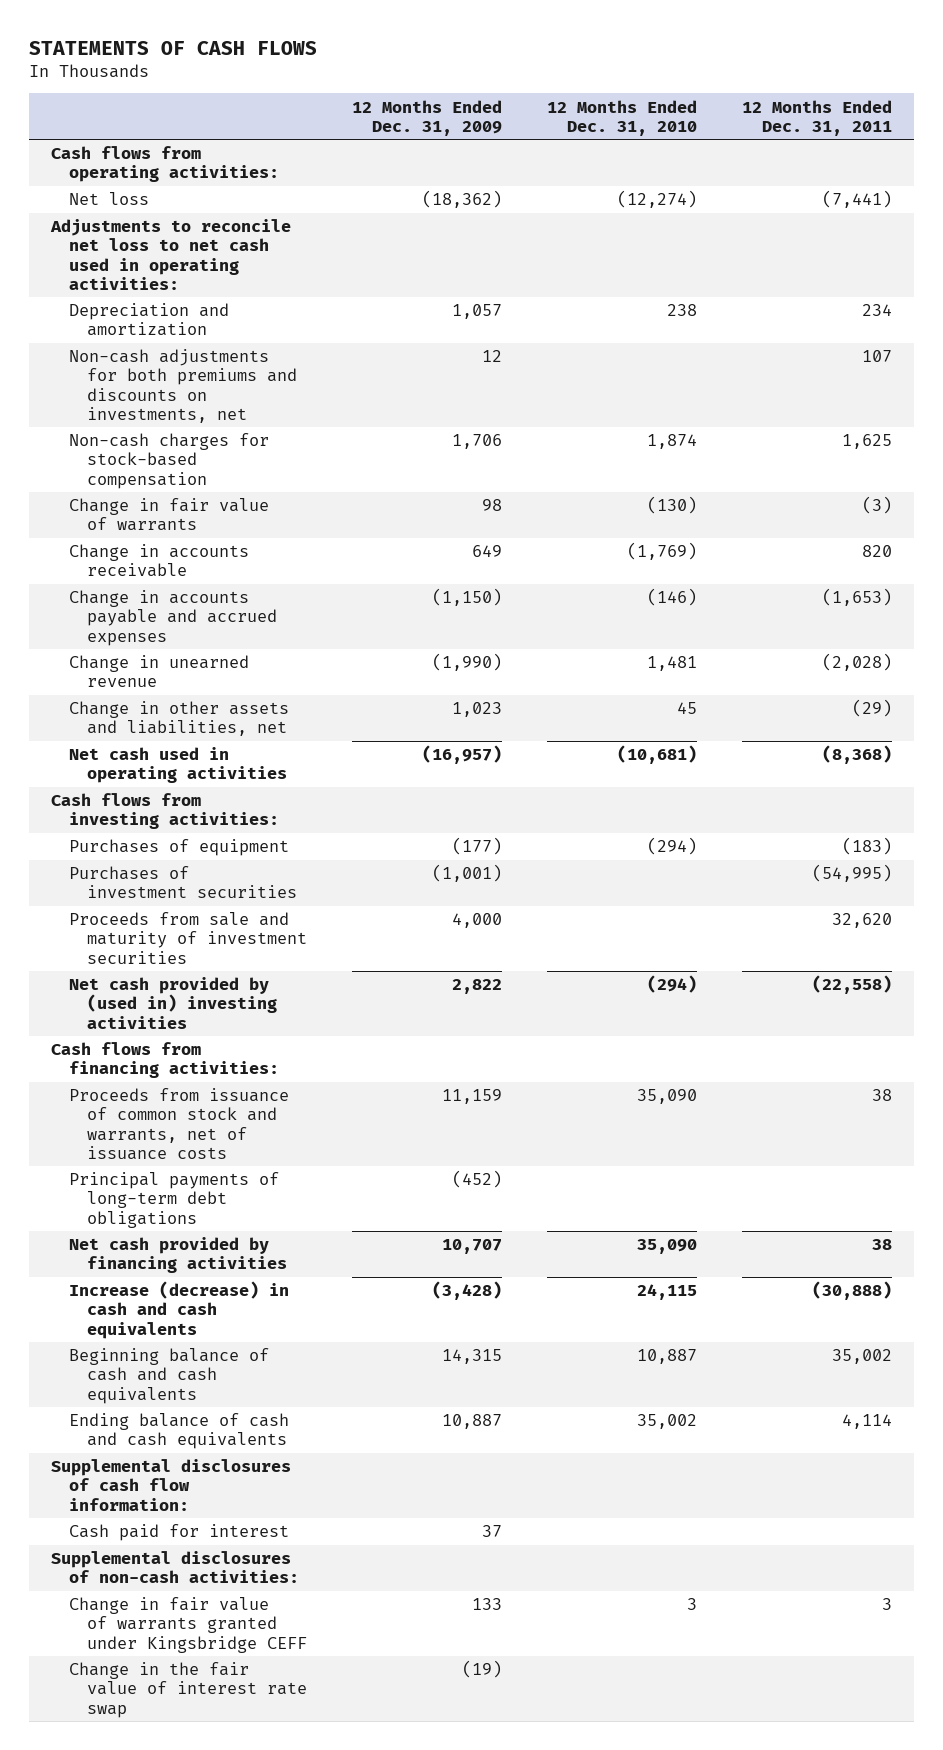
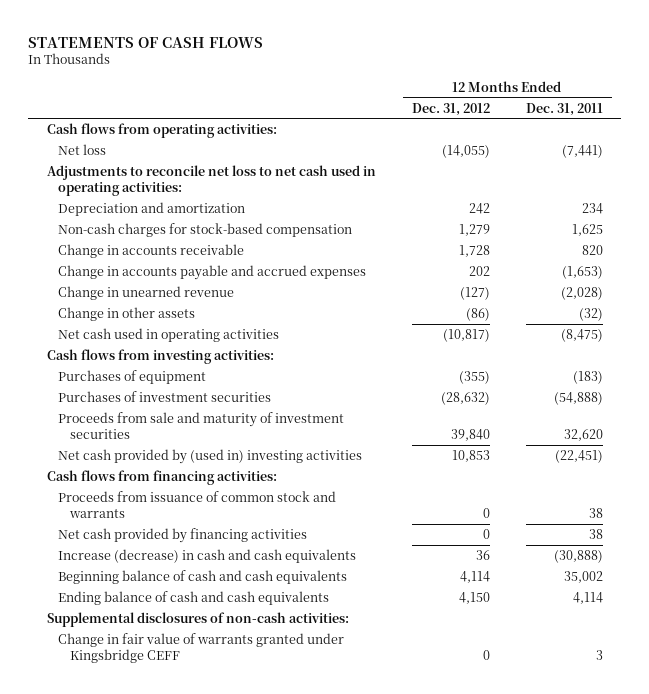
[351,99,502,136] 12 Months Ended Dec. 31, 2009 -> none
[546,99,697,136] 12 Months Ended Dec. 31, 2010 -> none
none -> [411,102,490,116] Dec. 31, 2012
[68,349,297,423] Non-cash adjustments for both premiums and discounts on investments, net -> none
[68,498,269,532] Change in fair value of warrants -> none
[68,701,289,737] Change in other assets and liabilities, net -> [58,306,196,321] Change in other assets
[851,699,892,718] (29) -> [578,307,603,321] (32)
[821,745,892,765] (8,368) -> [560,328,603,342] (8,475)
[811,864,892,883] (54,995) -> [553,391,603,405] (54,888)
[811,975,892,995] (22,558) -> [554,449,603,463] (22,451)
[68,1172,279,1228] Principal payments of long-term debt obligations -> none
[68,1088,289,1160] Proceeds from issuance of common stock and warrants, net of issuance costs -> [58,490,337,518] Proceeds from issuance of common stock and warrants
[51,1459,292,1511] Supplemental disclosures of cash flow information: -> none
[68,1524,289,1542] Cash paid for interest -> none
[68,1662,307,1718] Change in the fair value of interest rate swap -> none

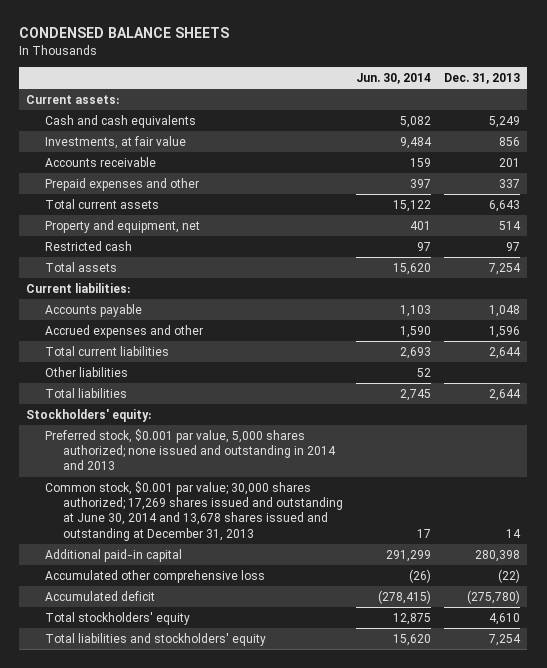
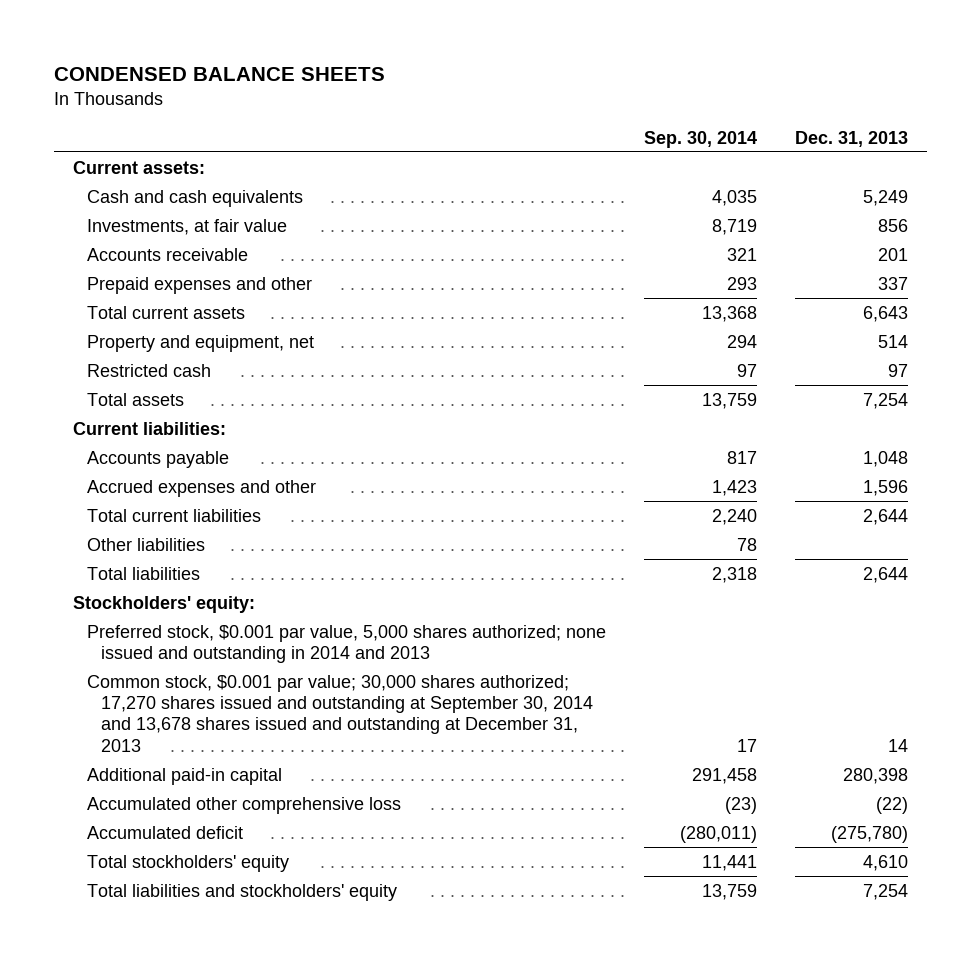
[356,73,432,85] Jun. 30, 2014 -> none
none -> [643,130,757,148] Sep. 30, 2014
[44,480,344,541] Common stock, $0.001 par value; 30,000 shares authorized; 17,269 shares issued and outstanding at June 30, 2014 and 13,678 shares issued and outstanding at December 31, 2013 -> [86,674,594,752] Common stock, $0.001 par value; 30,000 shares authorized; 17,270 shares issued and outstanding at September 30, 2014 and 13,678 shares issued and outstanding at December 31, 2013

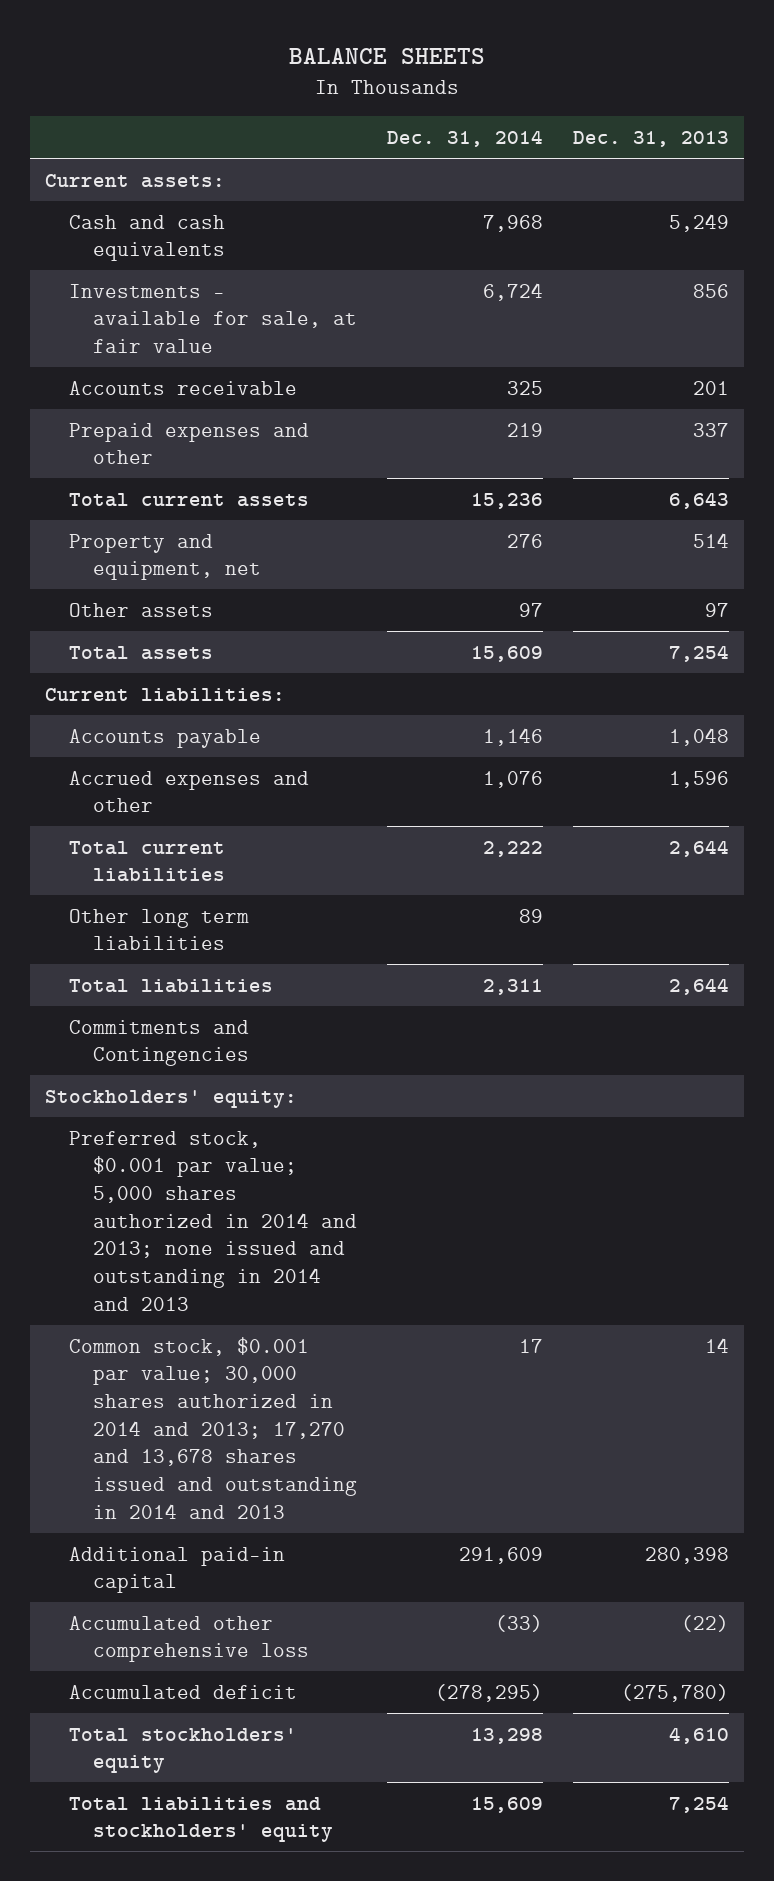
[53,67,385,82] CONDENSED BALANCE SHEETS -> [288,48,485,65] BALANCE SHEETS
[643,130,757,148] Sep. 30, 2014 -> none
none -> [387,130,544,148] Dec. 31, 2014
[86,218,287,235] Investments, at fair value -> [68,283,358,353] Investments - available for sale, at fair value
[86,363,211,377] Restricted cash -> none
none -> [68,602,213,617] Other assets
[86,537,205,551] Other liabilities -> [68,908,249,951] Other long term liabilities
none -> [68,1019,250,1067] Commitments and Contingencies
[86,624,606,663] Preferred stock, $0.001 par value, 5,000 shares authorized; none issued and outstanding in 2014 and 2013 -> [68,1130,358,1311] Preferred stock, $0.001 par value; 5,000 shares authorized in 2014 and 2013; none issued and outstanding in 2014 and 2013
[86,674,594,752] Common stock, $0.001 par value; 30,000 shares authorized; 17,270 shares issued and outstanding at September 30, 2014 and 13,678 shares issued and outstanding at December 31, 2013 -> [68,1336,358,1519] Common stock, $0.001 par value; 30,000 shares authorized in 2014 and 2013; 17,270 and 13,678 shares issued and outstanding in 2014 and 2013

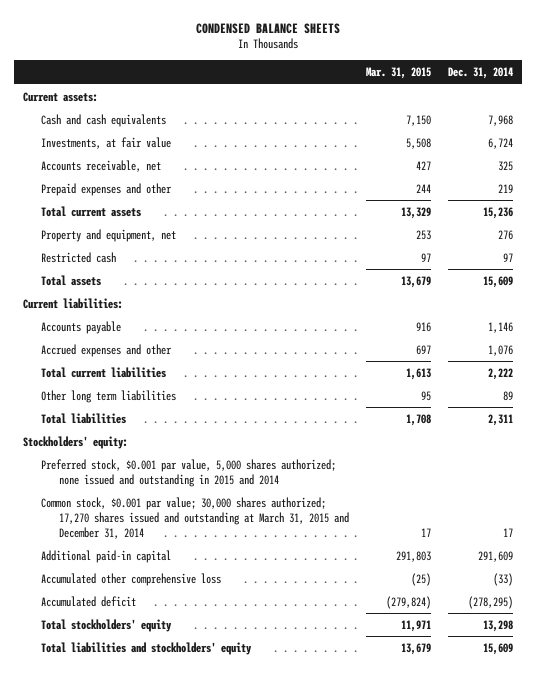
[288,48,485,65] BALANCE SHEETS -> [196,22,341,34] CONDENSED BALANCE SHEETS
[573,131,730,148] Dec. 31, 2013 -> none
none -> [366,67,432,80] Mar. 31, 2015
[68,283,358,353] Investments - available for sale, at fair value -> [40,136,171,149] Investments, at fair value
[68,380,297,395] Accounts receivable -> [40,159,161,172] Accounts receivable, net
[68,602,213,617] Other assets -> none
none -> [40,251,116,263] Restricted cash
[68,1019,250,1067] Commitments and Contingencies -> none
[68,1130,358,1311] Preferred stock, $0.001 par value; 5,000 shares authorized in 2014 and 2013; none issued and outstanding in 2014 and 2013 -> [40,458,336,487] Preferred stock, $0.001 par value, 5,000 shares authorized; none issued and outstanding in 2015 and 2014
[68,1336,358,1519] Common stock, $0.001 par value; 30,000 shares authorized in 2014 and 2013; 17,270 and 13,678 shares issued and outstanding in 2014 and 2013 -> [40,496,349,539] Common stock, $0.001 par value; 30,000 shares authorized; 17,270 shares issued and outstanding at March 31, 2015 and December 31, 2014

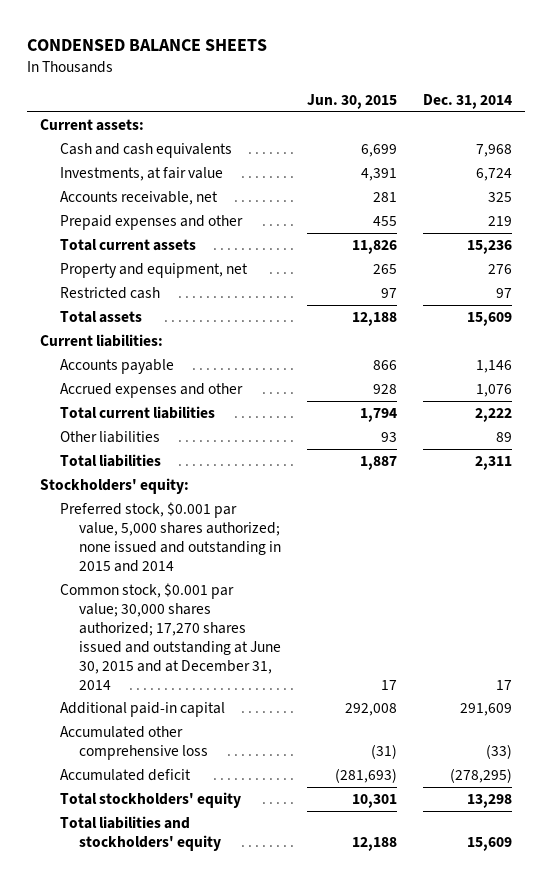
[366,67,432,80] Mar. 31, 2015 -> none
none -> [306,93,397,109] Jun. 30, 2015
[40,389,176,403] Other long term liabilities -> [59,431,160,444] Other liabilities
[40,496,349,539] Common stock, $0.001 par value; 30,000 shares authorized; 17,270 shares issued and outstanding at March 31, 2015 and December 31, 2014 -> [59,583,282,690] Common stock, $0.001 par value; 30,000 shares authorized; 17,270 shares issued and outstanding at June 30, 2015 and at December 31, 2014

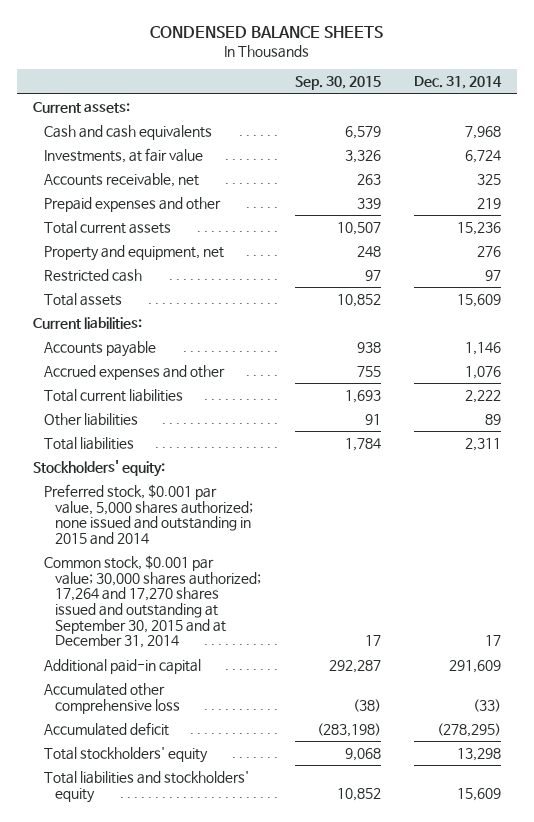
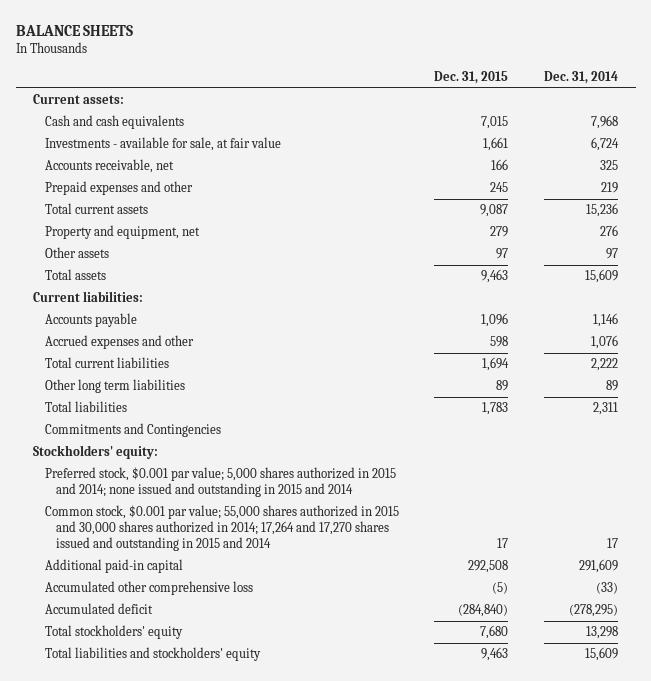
[150,25,384,38] CONDENSED BALANCE SHEETS -> [15,24,133,36] BALANCE SHEETS
[294,76,381,91] Sep. 30, 2015 -> none
none -> [434,71,509,85] Dec. 31, 2015
[44,147,204,163] Investments, at fair value -> [44,137,281,152] Investments - available for sale, at fair value
[44,268,143,282] Restricted cash -> none
none -> [44,247,109,259] Other assets
[44,412,139,426] Other liabilities -> [44,379,185,394] Other long term liabilities
none -> [44,423,221,438] Commitments and Contingencies
[44,483,254,546] Preferred stock, $0.001 par value, 5,000 shares authorized; none issued and outstanding in 2015 and 2014 -> [44,467,396,498] Preferred stock, $0.001 par value; 5,000 shares authorized in 2015 and 2014; none issued and outstanding in 2015 and 2014
[44,554,262,649] Common stock, $0.001 par value; 30,000 shares authorized; 17,264 and 17,270 shares issued and outstanding at September 30, 2015 and at December 31, 2014 -> [44,505,399,552] Common stock, $0.001 par value; 55,000 shares authorized in 2015 and 30,000 shares authorized in 2014; 17,264 and 17,270 shares issued and outstanding in 2015 and 2014

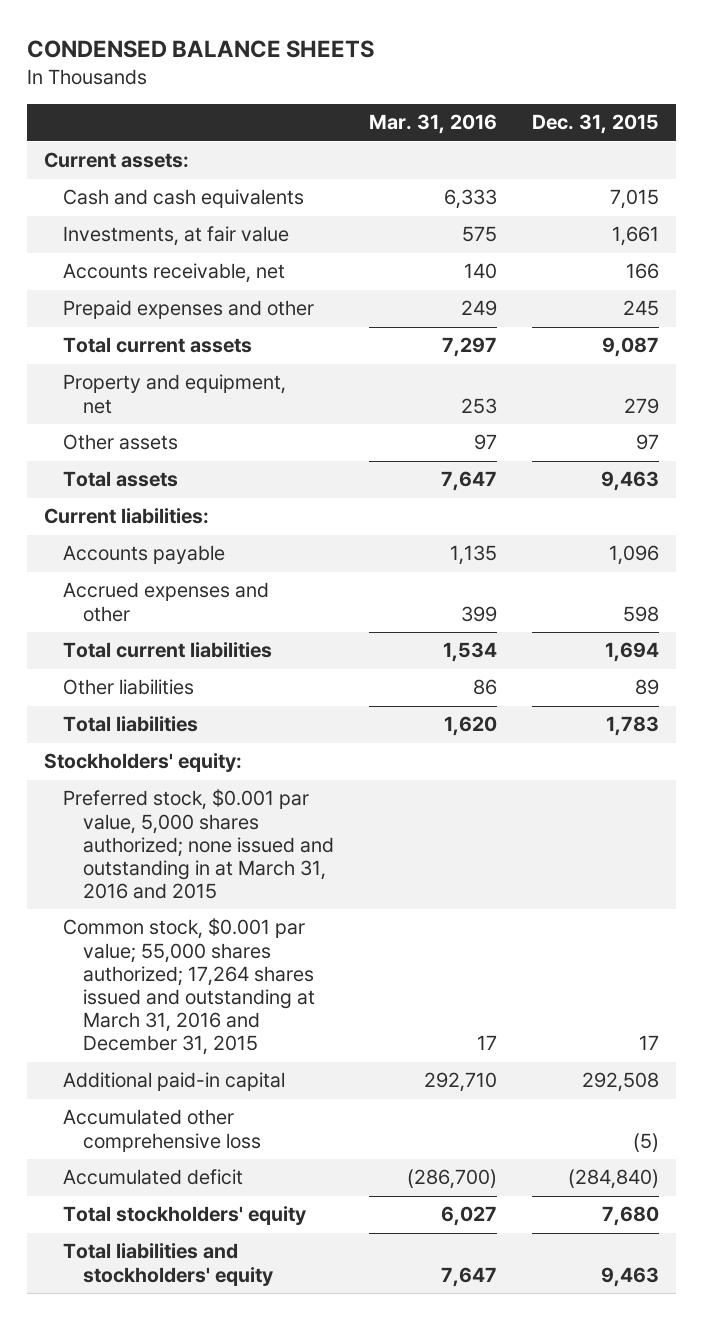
[15,24,133,36] BALANCE SHEETS -> [26,40,374,59] CONDENSED BALANCE SHEETS
[543,71,618,85] Dec. 31, 2014 -> none
none -> [368,114,497,135] Mar. 31, 2016
[44,137,281,152] Investments - available for sale, at fair value -> [63,226,290,247] Investments, at fair value
[44,379,185,394] Other long term liabilities -> [63,679,195,696] Other liabilities
[44,423,221,438] Commitments and Contingencies -> none
[44,467,396,498] Preferred stock, $0.001 par value; 5,000 shares authorized in 2015 and 2014; none issued and outstanding in 2015 and 2014 -> [63,789,334,900] Preferred stock, $0.001 par value, 5,000 shares authorized; none issued and outstanding in at March 31, 2016 and 2015
[44,505,399,552] Common stock, $0.001 par value; 55,000 shares authorized in 2015 and 30,000 shares authorized in 2014; 17,264 and 17,270 shares issued and outstanding in 2015 and 2014 -> [63,918,315,1056] Common stock, $0.001 par value; 55,000 shares authorized; 17,264 shares issued and outstanding at March 31, 2016 and December 31, 2015

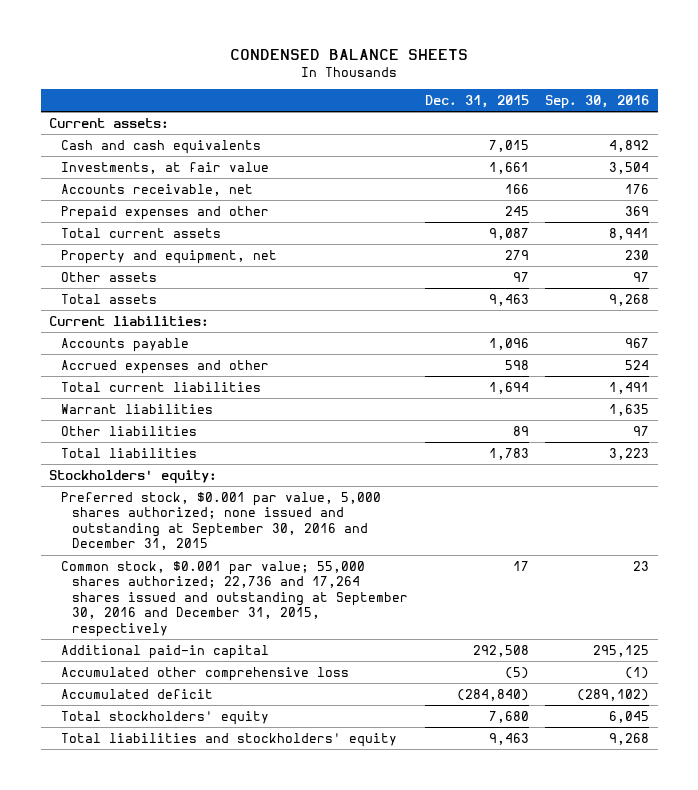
[368,114,497,135] Mar. 31, 2016 -> none
none -> [545,94,650,109] Sep. 30, 2016
none -> [60,403,213,414] Warrant liabilities
[63,789,334,900] Preferred stock, $0.001 par value, 5,000 shares authorized; none issued and outstanding in at March 31, 2016 and 2015 -> [60,491,381,551] Preferred stock, $0.001 par value, 5,000 shares authorized; none issued and outstanding at September 30, 2016 and December 31, 2015
[63,918,315,1056] Common stock, $0.001 par value; 55,000 shares authorized; 17,264 shares issued and outstanding at March 31, 2016 and December 31, 2015 -> [60,560,409,637] Common stock, $0.001 par value; 55,000 shares authorized; 22,736 and 17,264 shares issued and outstanding at September 30, 2016 and December 31, 2015, respectively

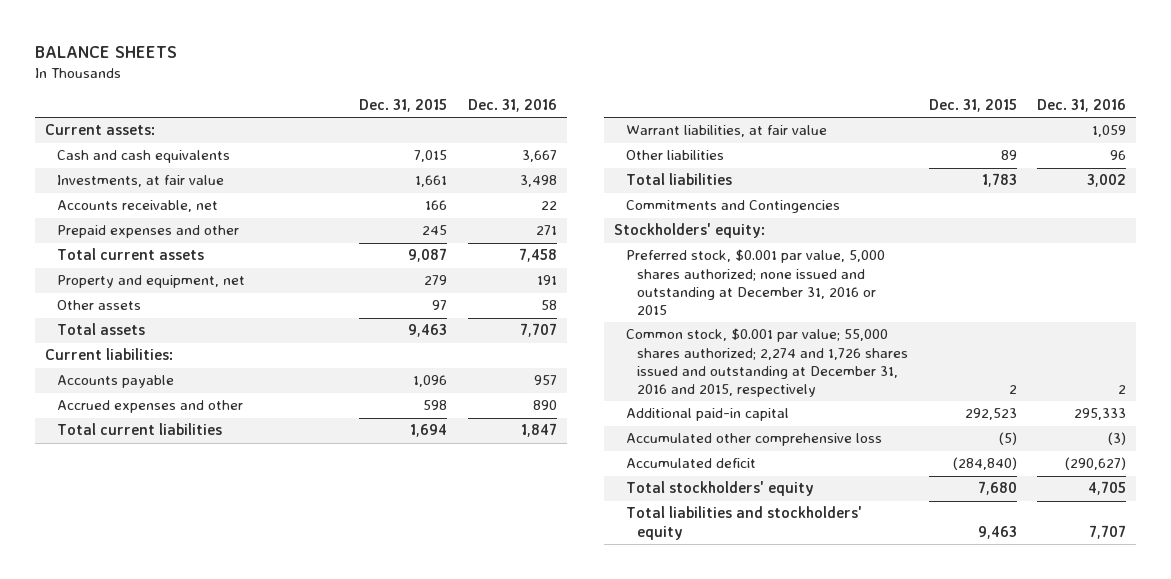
[230,48,469,60] CONDENSED BALANCE SHEETS -> [34,45,177,58] BALANCE SHEETS
[545,94,650,109] Sep. 30, 2016 -> none
none -> [467,99,557,113] Dec. 31, 2016
[60,403,213,414] Warrant liabilities -> [625,125,827,138] Warrant liabilities, at fair value
none -> [625,200,840,214] Commitments and Contingencies
[60,491,381,551] Preferred stock, $0.001 par value, 5,000 shares authorized; none issued and outstanding at September 30, 2016 and December 31, 2015 -> [625,249,885,315] Preferred stock, $0.001 par value, 5,000 shares authorized; none issued and outstanding at December 31, 2016 or 2015
[60,560,409,637] Common stock, $0.001 par value; 55,000 shares authorized; 22,736 and 17,264 shares issued and outstanding at September 30, 2016 and December 31, 2015, respectively -> [625,328,909,397] Common stock, $0.001 par value; 55,000 shares authorized; 2,274 and 1,726 shares issued and outstanding at December 31, 2016 and 2015, respectively
[512,560,529,571] 17 -> [1008,384,1017,394] 2
[472,644,529,657] 292,508 -> [964,408,1017,421] 292,523

